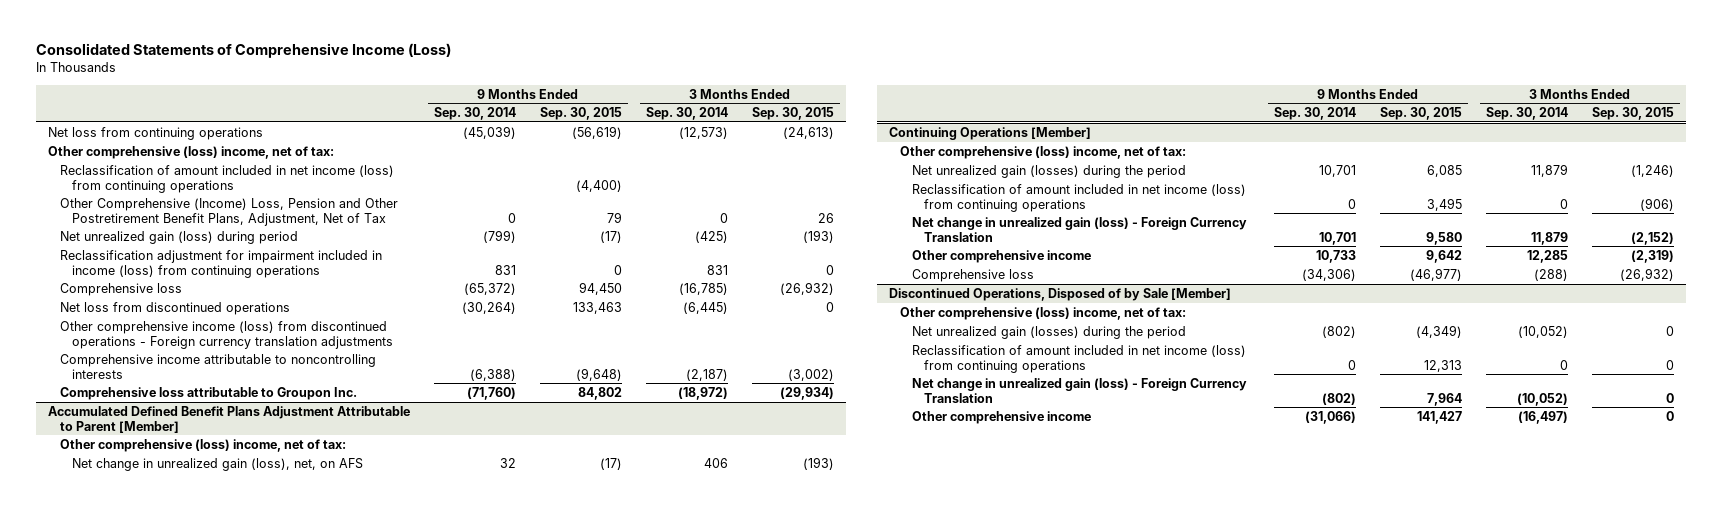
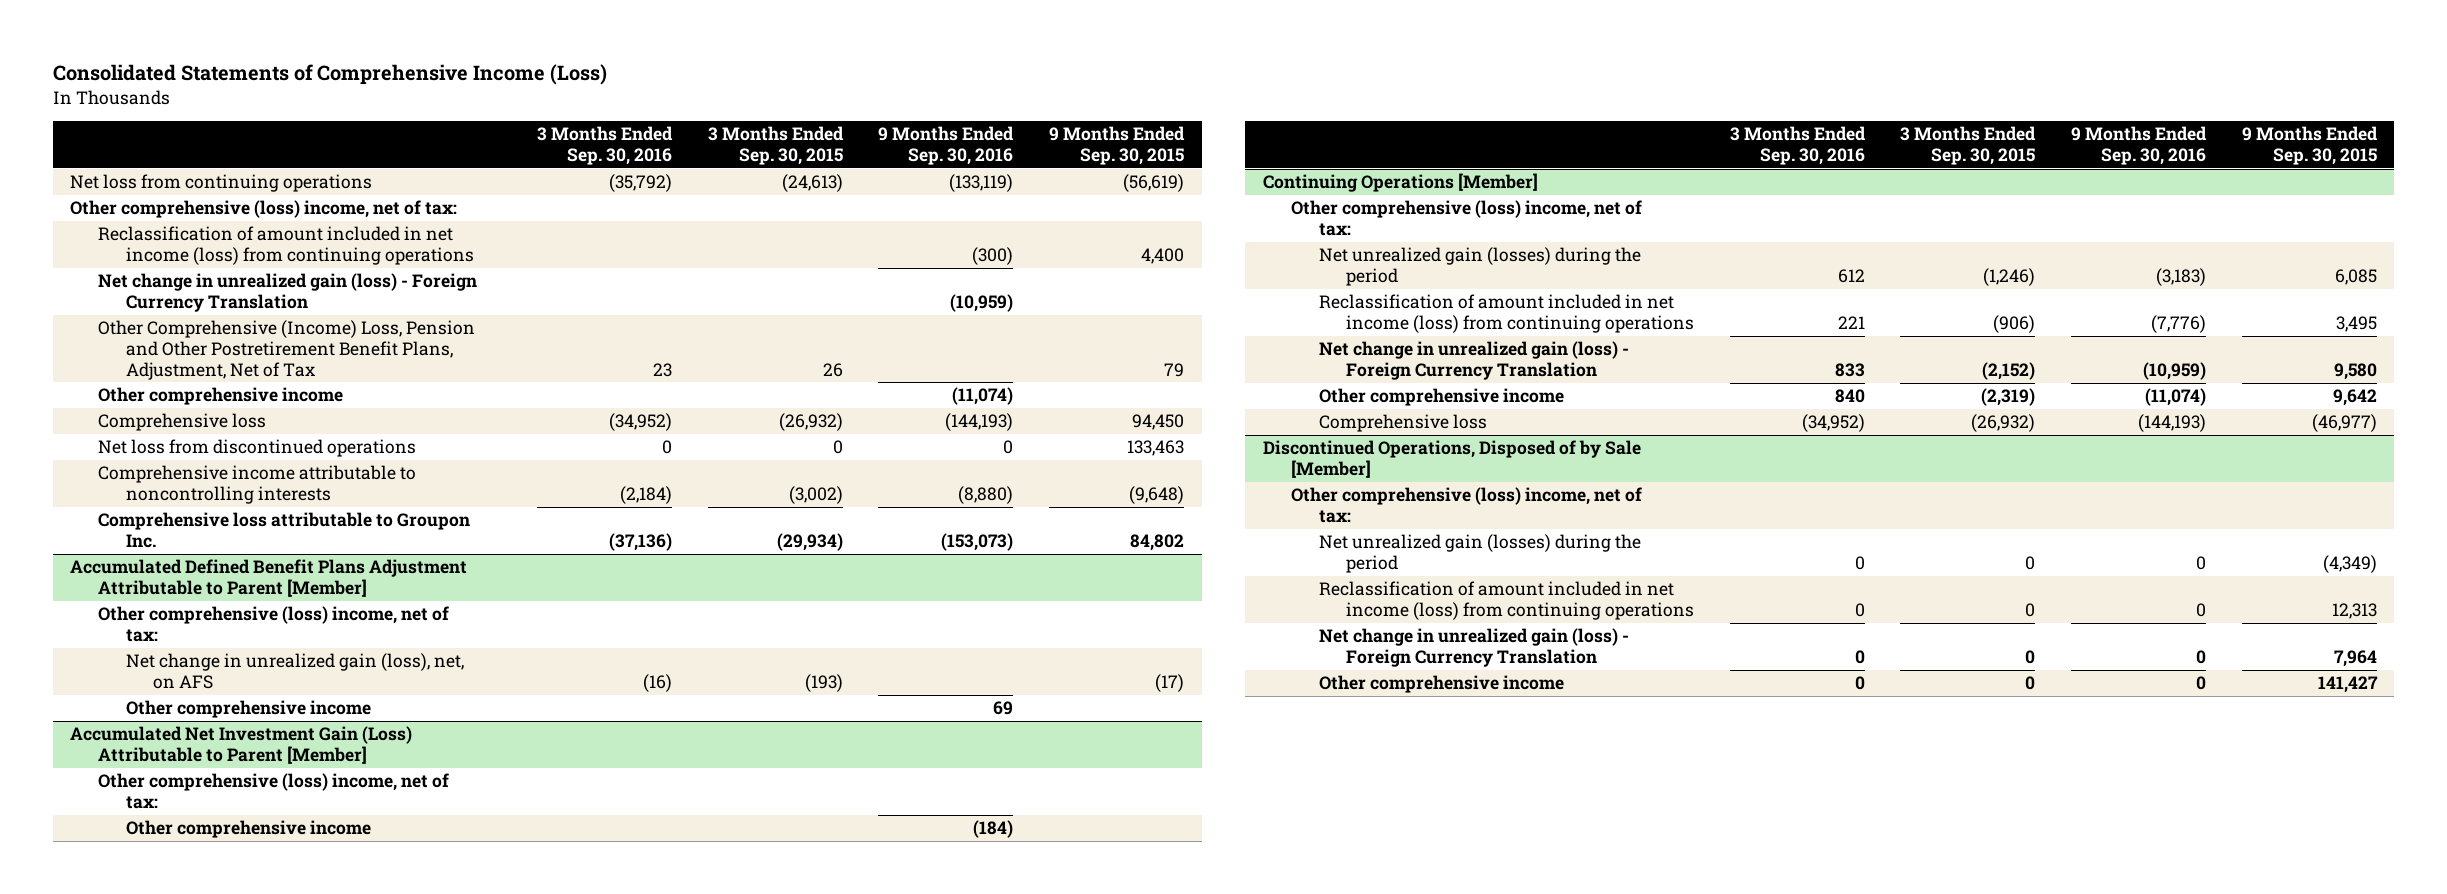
[433,107,516,121] Sep. 30, 2014 -> none
[645,107,728,121] Sep. 30, 2014 -> none
none -> [536,126,673,166] 3 Months Ended Sep. 30, 2016
none -> [878,126,1015,166] 9 Months Ended Sep. 30, 2016
[575,179,622,192] (4,400) -> [1140,247,1184,264] 4,400
none -> [98,273,478,312] Net change in unrealized gain (loss) - Foreign Currency Translation
[60,230,299,244] Net unrealized gain (loss) during period -> none
[60,249,383,278] Reclassification adjustment for impairment included in income (loss) from continuing operations -> none
none -> [98,387,344,406] Other comprehensive income
[60,320,393,349] Other comprehensive income (loss) from discontinued operations - Foreign currency translation adjustments -> none
none -> [125,700,371,719] Other comprehensive income
none -> [70,726,413,764] Accumulated Net Investment Gain (Loss) Attributable to Parent [Member]
none -> [98,773,450,809] Other comprehensive (loss) income, net of tax:
none -> [125,820,371,839] Other comprehensive income

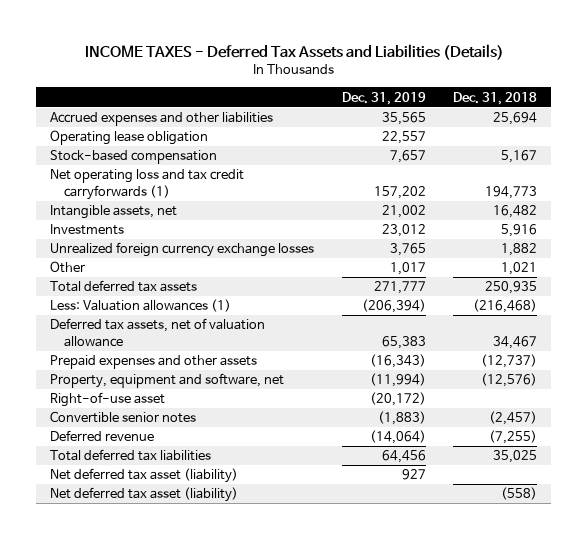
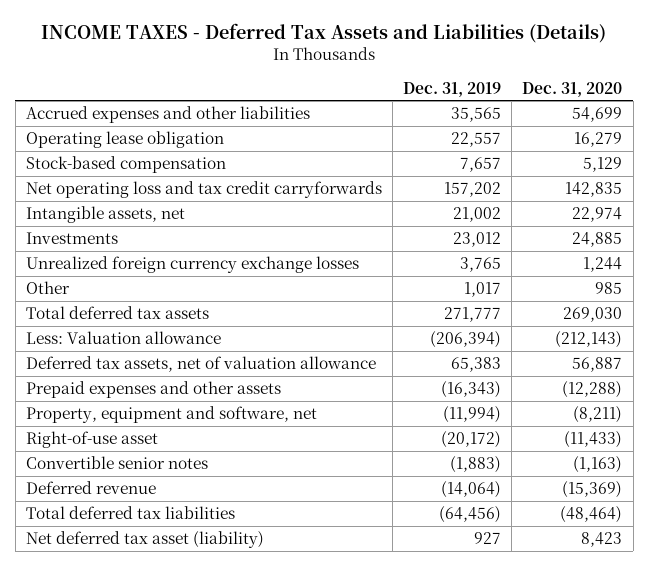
[453,91,538,105] Dec. 31, 2018 -> none
none -> [522,81,623,97] Dec. 31, 2020
[50,169,245,200] Net operating loss and tax credit carryforwards (1) -> [25,180,382,198] Net operating loss and tax credit carryforwards
[50,299,232,313] Less: Valuation allowances (1) -> [25,330,221,344] Less: Valuation allowance
[381,450,426,464] 64,456 -> [439,505,502,523] (64,456)
[50,487,239,503] Net deferred tax asset (liability) -> none

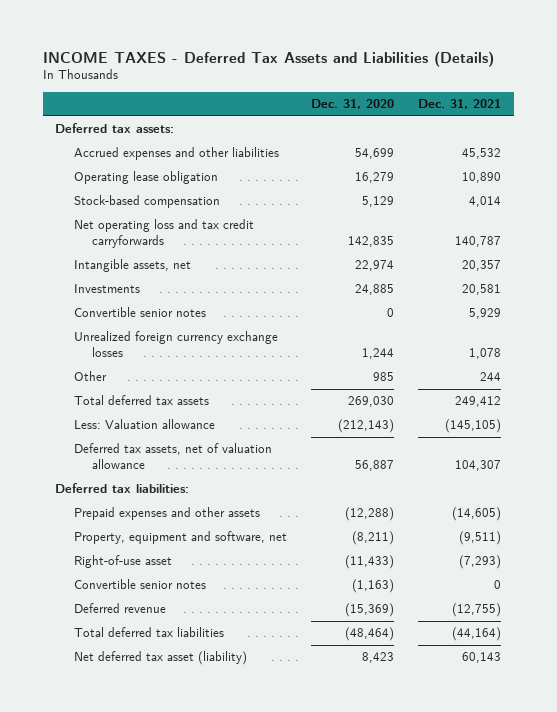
[403,81,502,97] Dec. 31, 2019 -> none
none -> [418,99,502,110] Dec. 31, 2021
none -> [55,123,175,134] Deferred tax assets:
none -> [73,307,206,318] Convertible senior notes
none -> [55,483,190,494] Deferred tax liabilities:

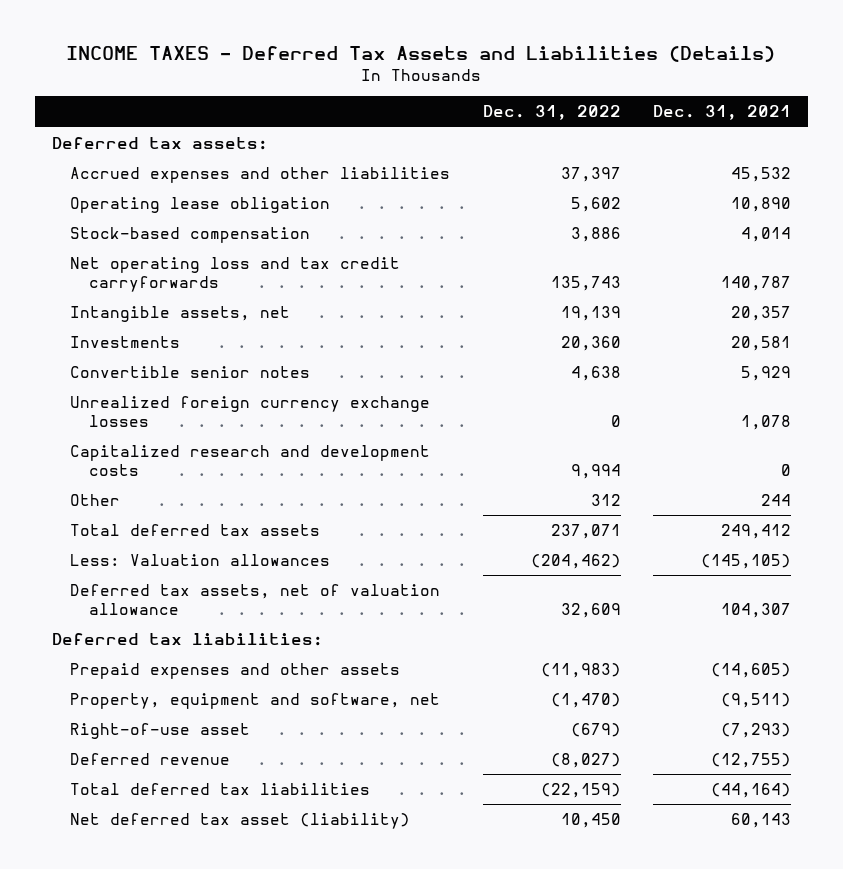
[310,99,394,110] Dec. 31, 2020 -> none
none -> [482,105,621,121] Dec. 31, 2022
none -> [70,444,431,477] Capitalized research and development costs
[73,419,215,430] Less: Valuation allowance -> [70,553,331,566] Less: Valuation allowances
[73,579,206,590] Convertible senior notes -> none

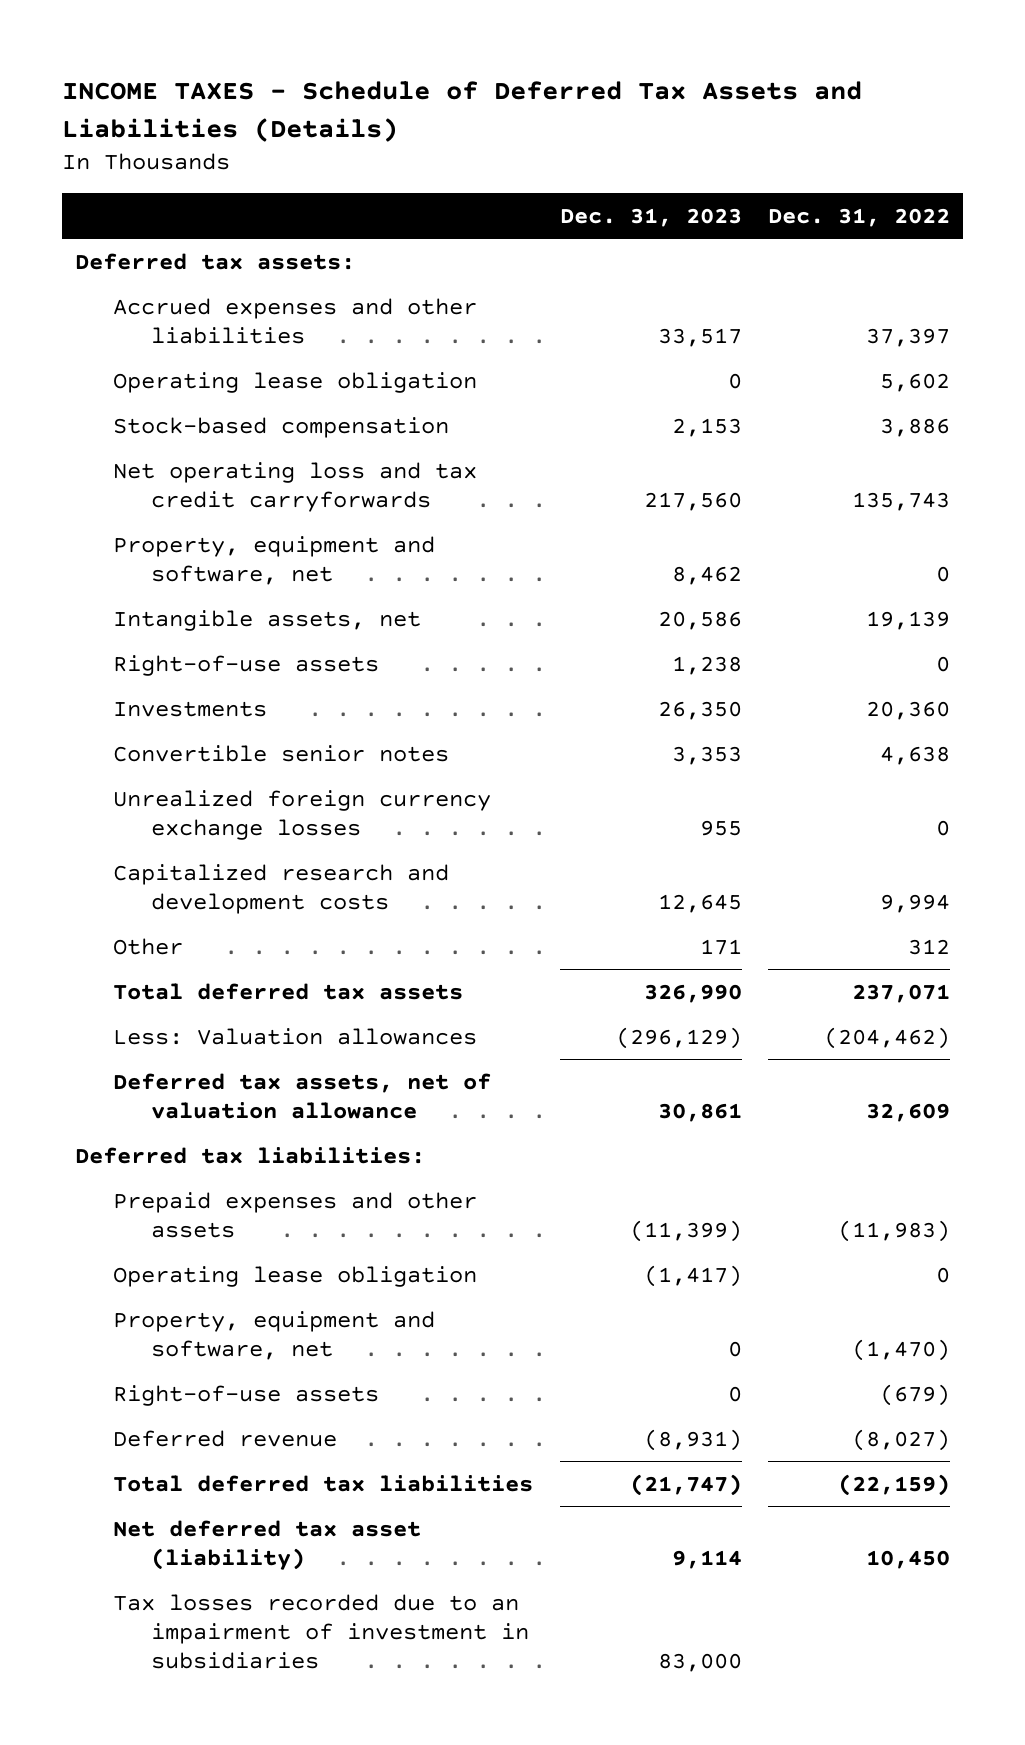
[66,45,776,62] INCOME TAXES - Deferred Tax Assets and Liabilities (Details) -> [62,81,863,142] INCOME TAXES - Schedule of Deferred Tax Assets and Liabilities (Details)
[653,105,792,121] Dec. 31, 2021 -> none
none -> [559,207,742,227] Dec. 31, 2023
none -> [113,535,436,585] Property, equipment and software, net
none -> [113,654,380,676] Right-of-use assets
none -> [113,1265,478,1287] Operating lease obligation
[70,722,251,739] Right-of-use asset -> [113,1384,380,1406] Right-of-use assets
none -> [113,1593,530,1669] Tax losses recorded due to an impairment of investment in subsidiaries

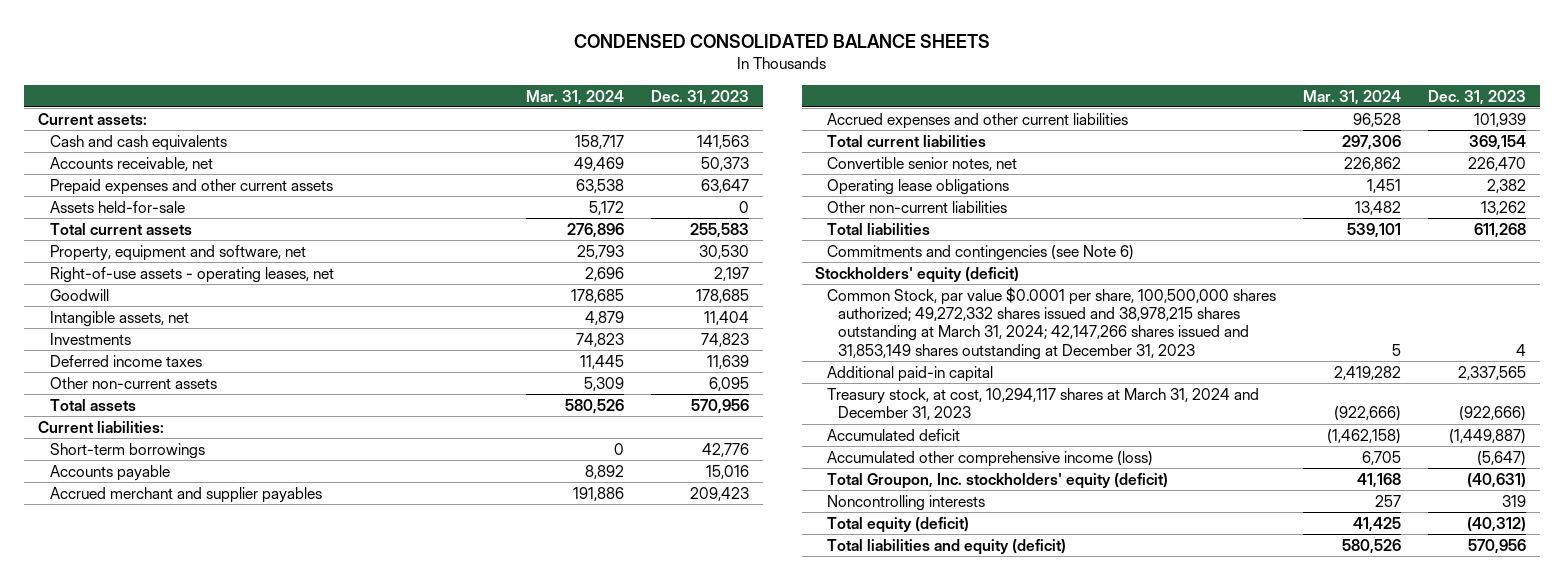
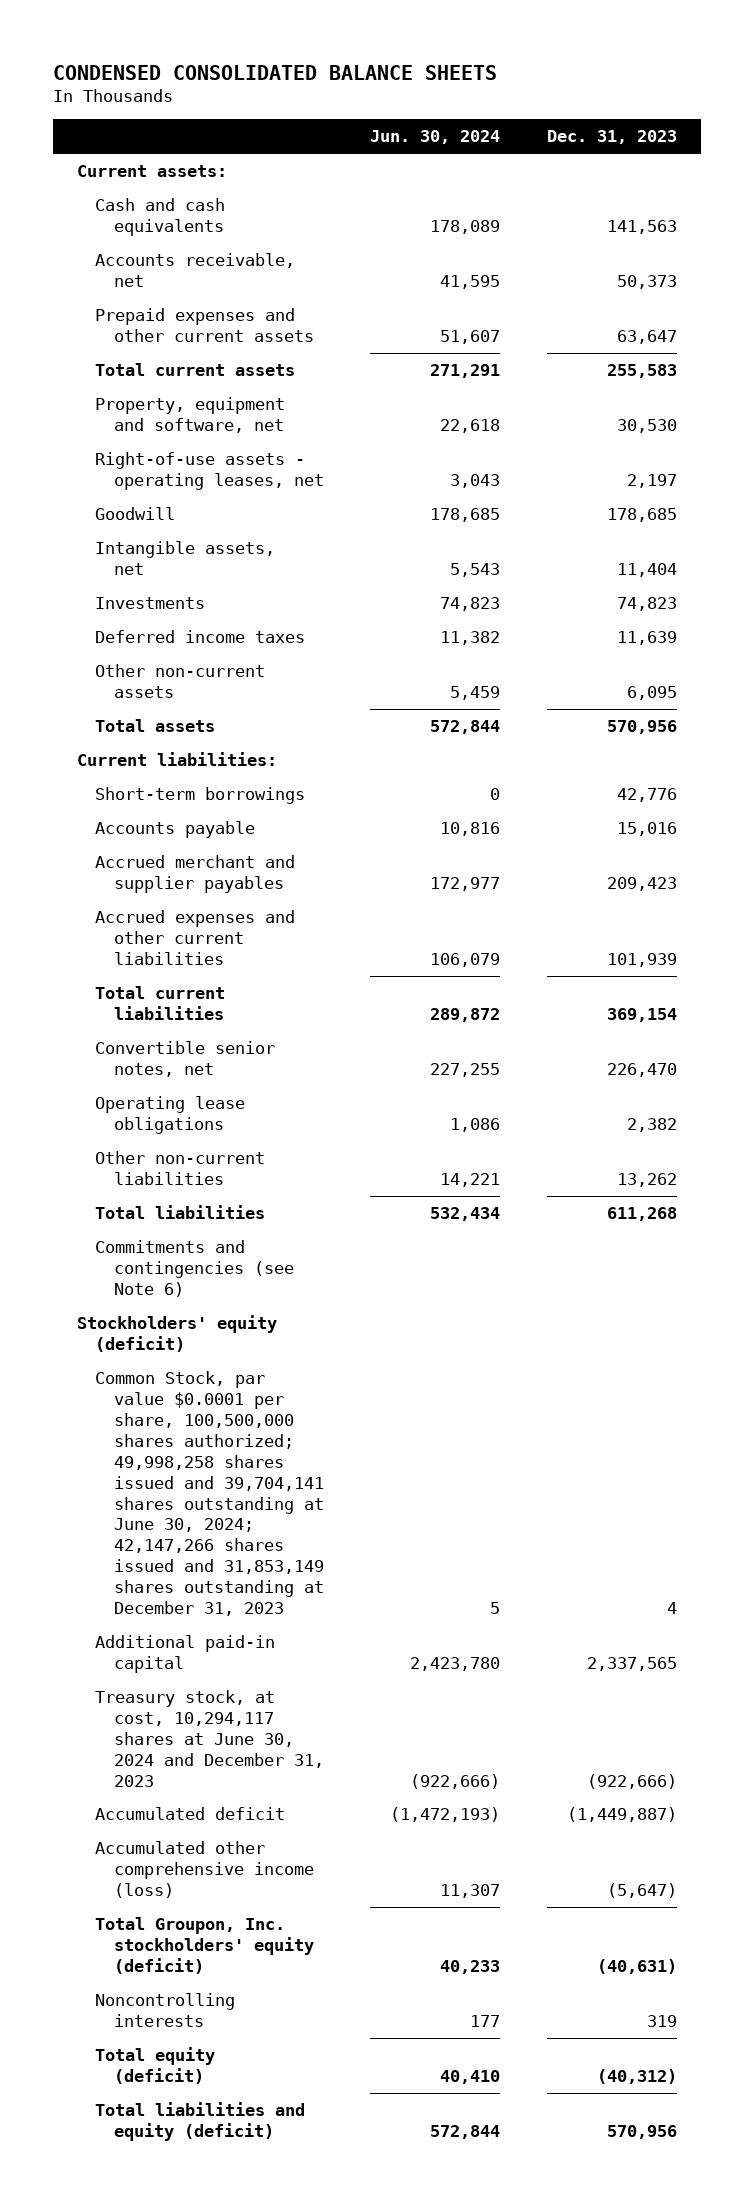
[525,89,624,105] Mar. 31, 2024 -> none
none -> [370,130,501,145] Jun. 30, 2024
[49,200,185,213] Assets held-for-sale -> none
[826,286,1276,360] Common Stock, par value $0.0001 per share, 100,500,000 shares authorized; 49,272,332 shares issued and 38,978,215 shares outstanding at March 31, 2024; 42,147,266 shares issued and 31,853,149 shares outstanding at December 31, 2023 -> [95,1371,324,1617] Common Stock, par value $0.0001 per share, 100,500,000 shares authorized; 49,998,258 shares issued and 39,704,141 shares outstanding at June 30, 2024; 42,147,266 shares issued and 31,853,149 shares outstanding at December 31, 2023
[826,387,1259,421] Treasury stock, at cost, 10,294,117 shares at March 31, 2024 and December 31, 2023 -> [95,1690,324,1787] Treasury stock, at cost, 10,294,117 shares at June 30, 2024 and December 31, 2023

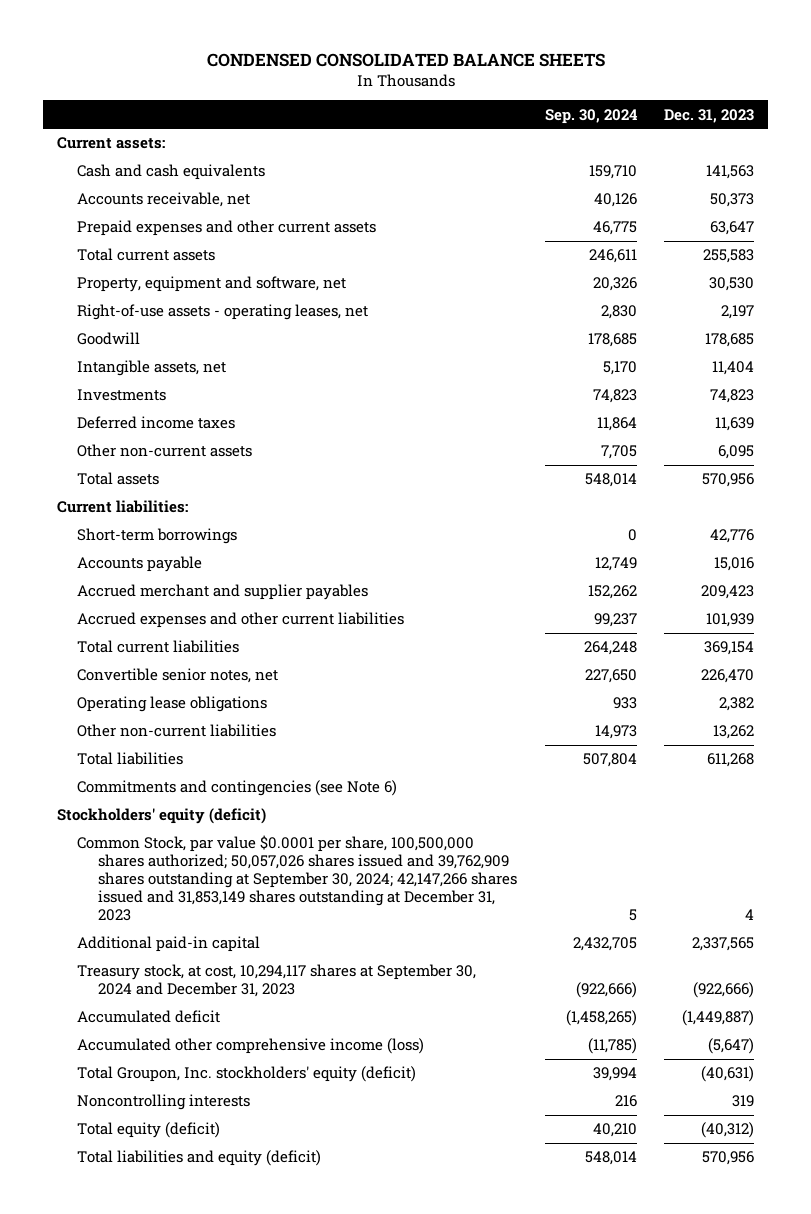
[370,130,501,145] Jun. 30, 2024 -> none
none -> [544,108,638,124] Sep. 30, 2024
[95,1371,324,1617] Common Stock, par value $0.0001 per share, 100,500,000 shares authorized; 49,998,258 shares issued and 39,704,141 shares outstanding at June 30, 2024; 42,147,266 shares issued and 31,853,149 shares outstanding at December 31, 2023 -> [77,835,517,922] Common Stock, par value $0.0001 per share, 100,500,000 shares authorized; 50,057,026 shares issued and 39,762,909 shares outstanding at September 30, 2024; 42,147,266 shares issued and 31,853,149 shares outstanding at December 31, 2023
[95,1690,324,1787] Treasury stock, at cost, 10,294,117 shares at June 30, 2024 and December 31, 2023 -> [77,964,477,998] Treasury stock, at cost, 10,294,117 shares at September 30, 2024 and December 31, 2023

